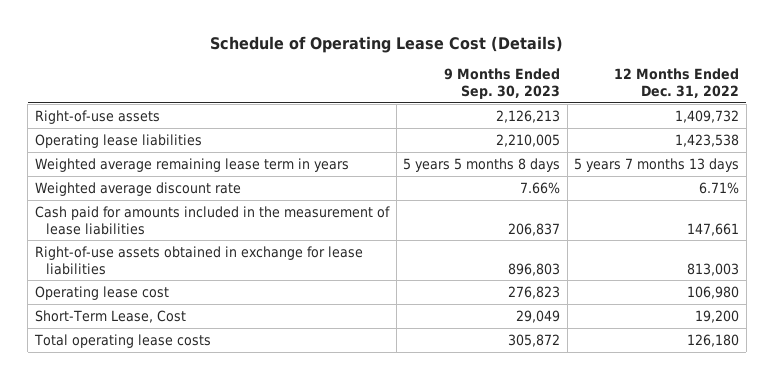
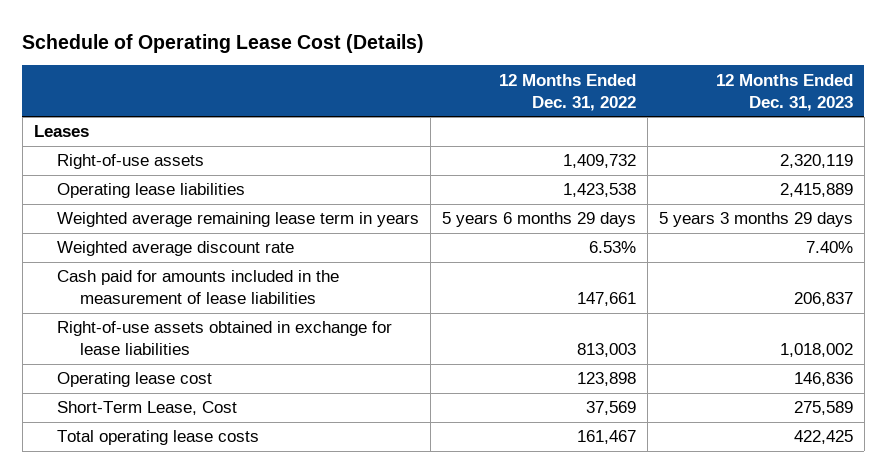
[444,68,561,99] 9 Months Ended Sep. 30, 2023 -> none
none -> [715,73,853,111] 12 Months Ended Dec. 31, 2023
none -> [33,125,89,138] Leases
[574,157,740,172] 5 years 7 months 13 days -> [442,212,637,228] 5 years 6 months 29 days
[699,181,740,194] 6.71% -> [589,241,637,254] 6.53%
[687,285,740,299] 106,980 -> [577,372,637,387] 123,898
[695,309,740,323] 19,200 -> [586,401,637,416] 37,569
[687,333,740,347] 126,180 -> [577,430,637,445] 161,467

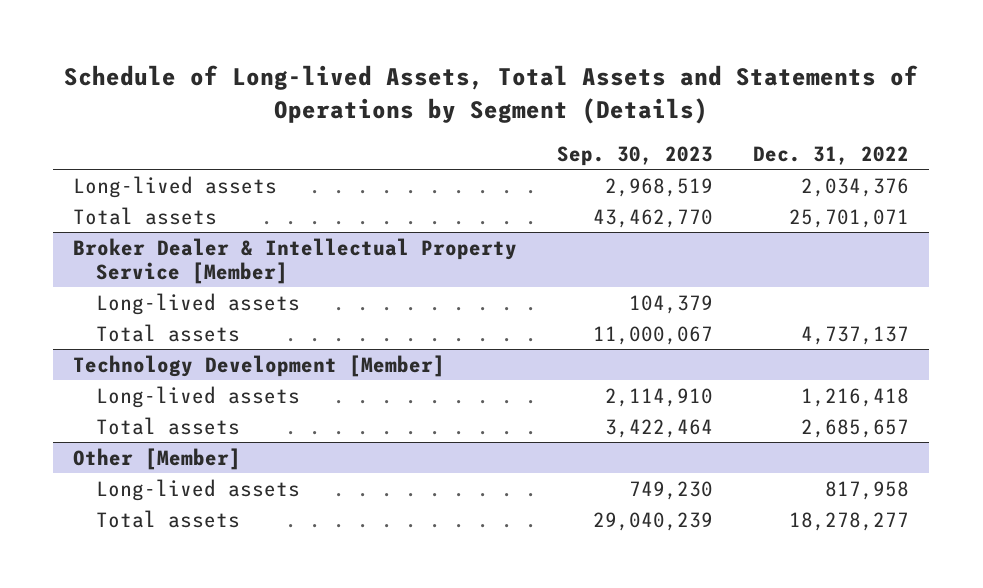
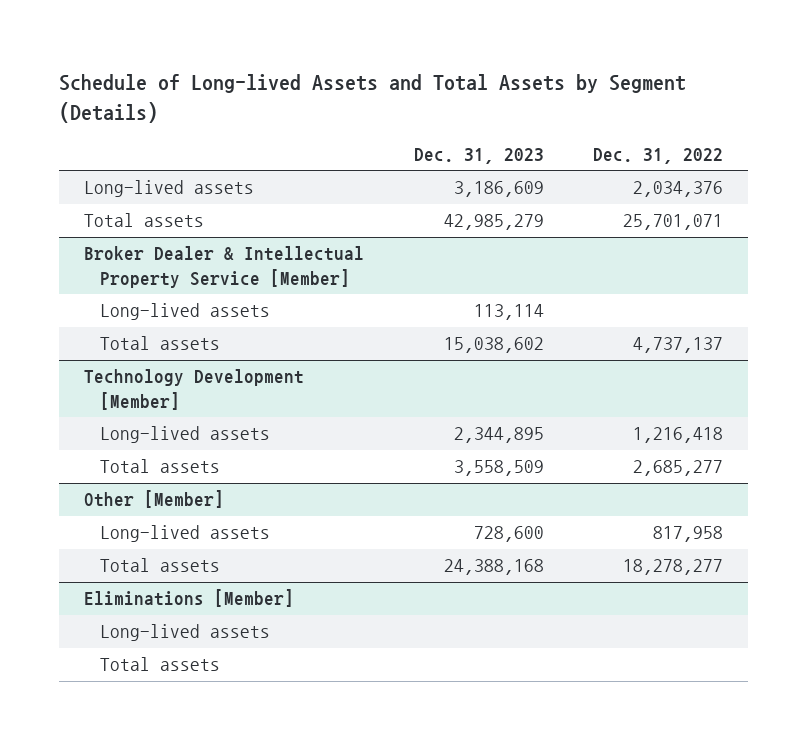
[64,65,919,124] Schedule of Long-lived Assets, Total Assets and Statements of Operations by Segment (Details) -> [59,73,687,123] Schedule of Long-lived Assets and Total Assets by Segment (Details)
[557,145,714,166] Sep. 30, 2023 -> none
none -> [413,148,544,165] Dec. 31, 2023
[801,418,910,438] 2,685,657 -> [633,460,724,477] 2,685,277
none -> [83,589,294,608] Eliminations [Member]
none -> [100,624,271,642] Long-lived assets
none -> [100,657,221,672] Total assets

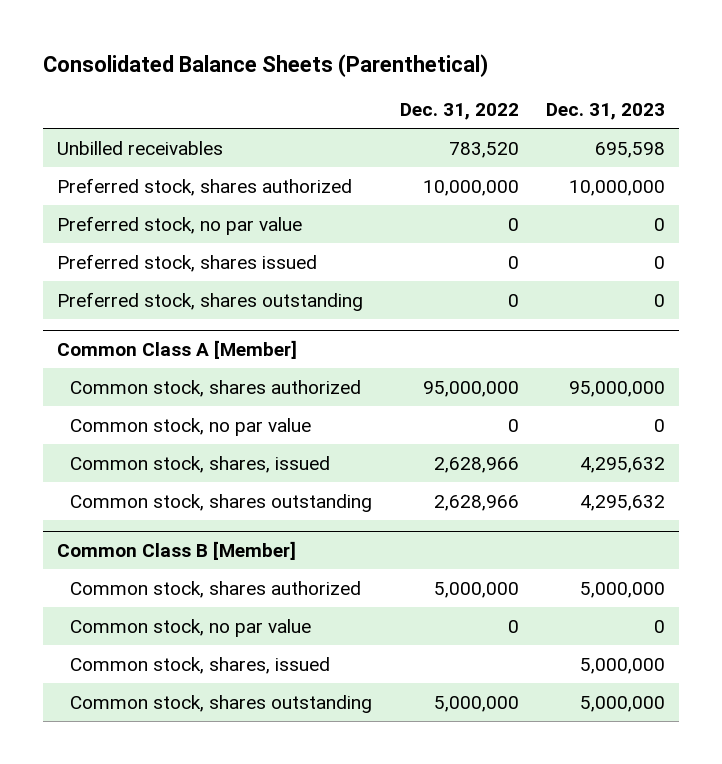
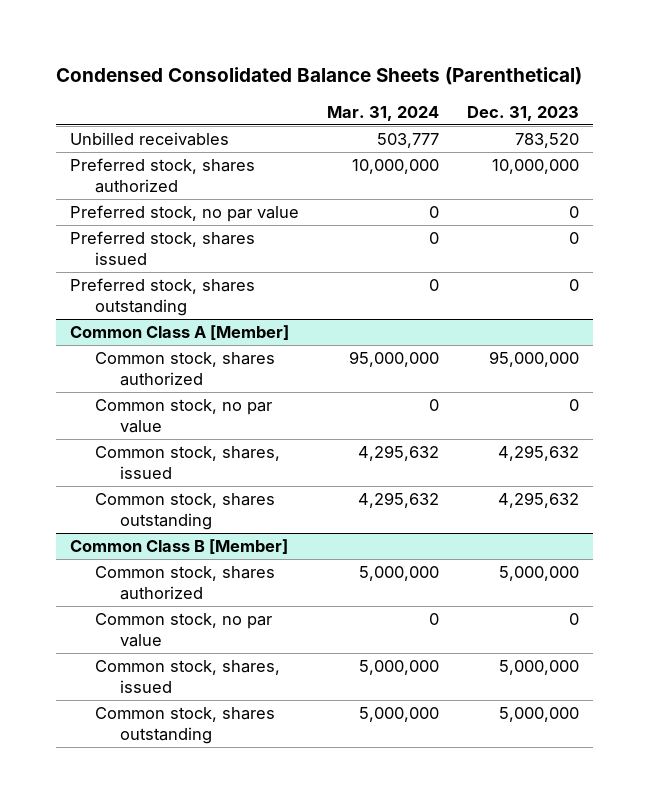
[42,54,488,78] Consolidated Balance Sheets (Parenthetical) -> [56,66,583,85] Condensed Consolidated Balance Sheets (Parenthetical)
[399,103,519,121] Dec. 31, 2022 -> none
none -> [327,105,440,121] Mar. 31, 2024
[595,141,666,158] 695,598 -> [515,133,580,149] 783,520

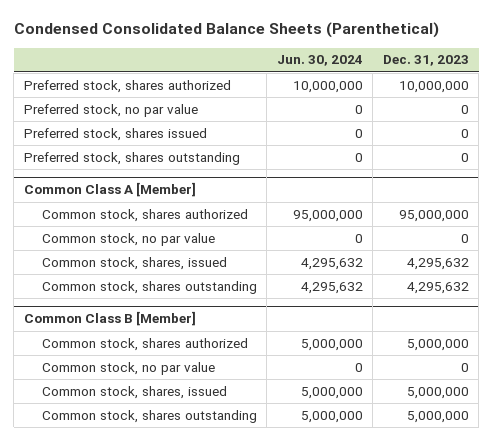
[327,105,440,121] Mar. 31, 2024 -> none
none -> [276,55,363,67] Jun. 30, 2024
[70,132,230,147] Unbilled receivables -> none

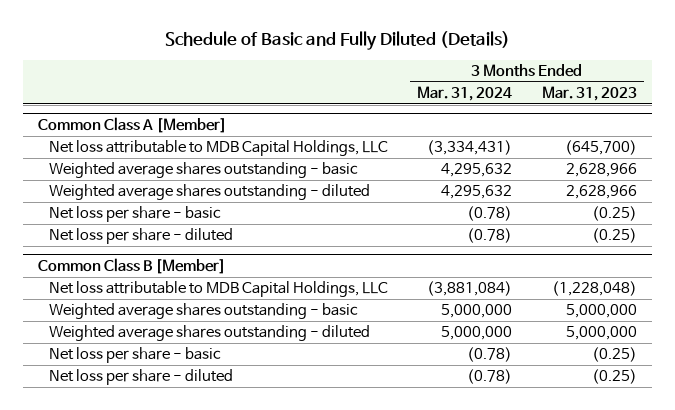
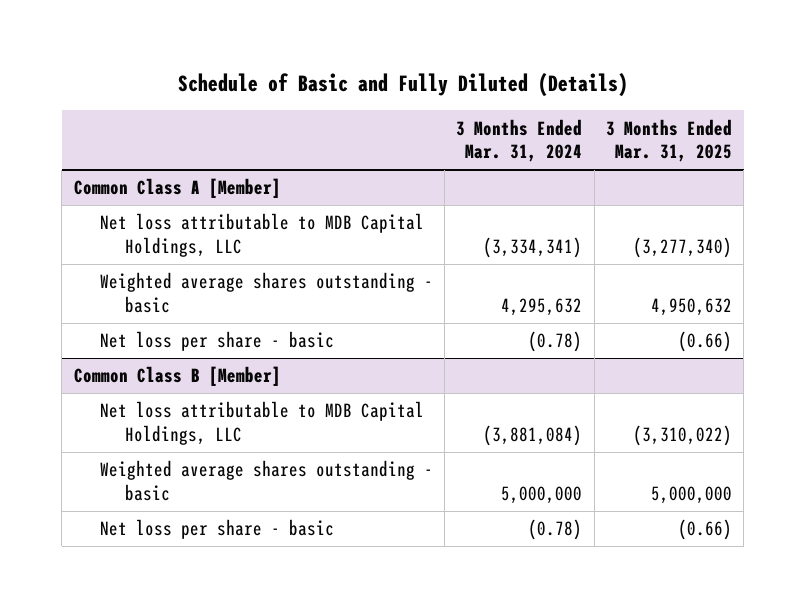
[541,86,637,102] Mar. 31, 2023 -> none
none -> [605,118,732,163] 3 Months Ended Mar. 31, 2025
[427,140,513,156] (3,334,431) -> [483,236,583,258] (3,334,341)
[48,184,370,201] Weighted average shares outstanding - diluted -> none
[48,228,233,245] Net loss per share - diluted -> none
[48,325,370,342] Weighted average shares outstanding - diluted -> none
[48,369,233,386] Net loss per share - diluted -> none

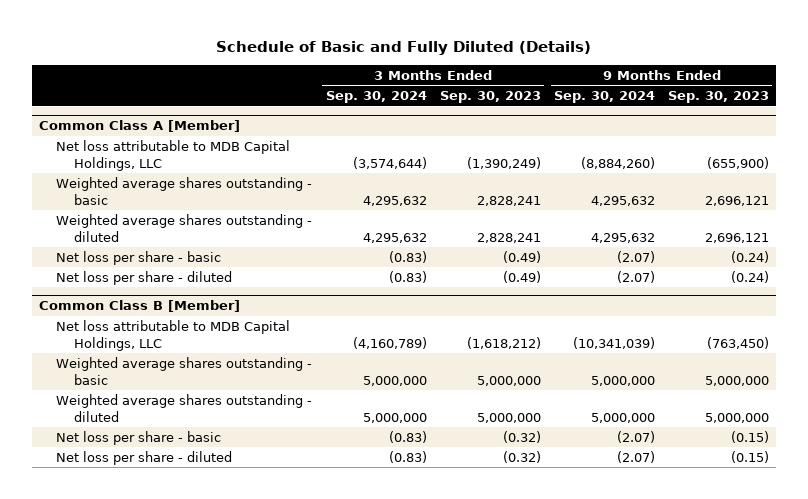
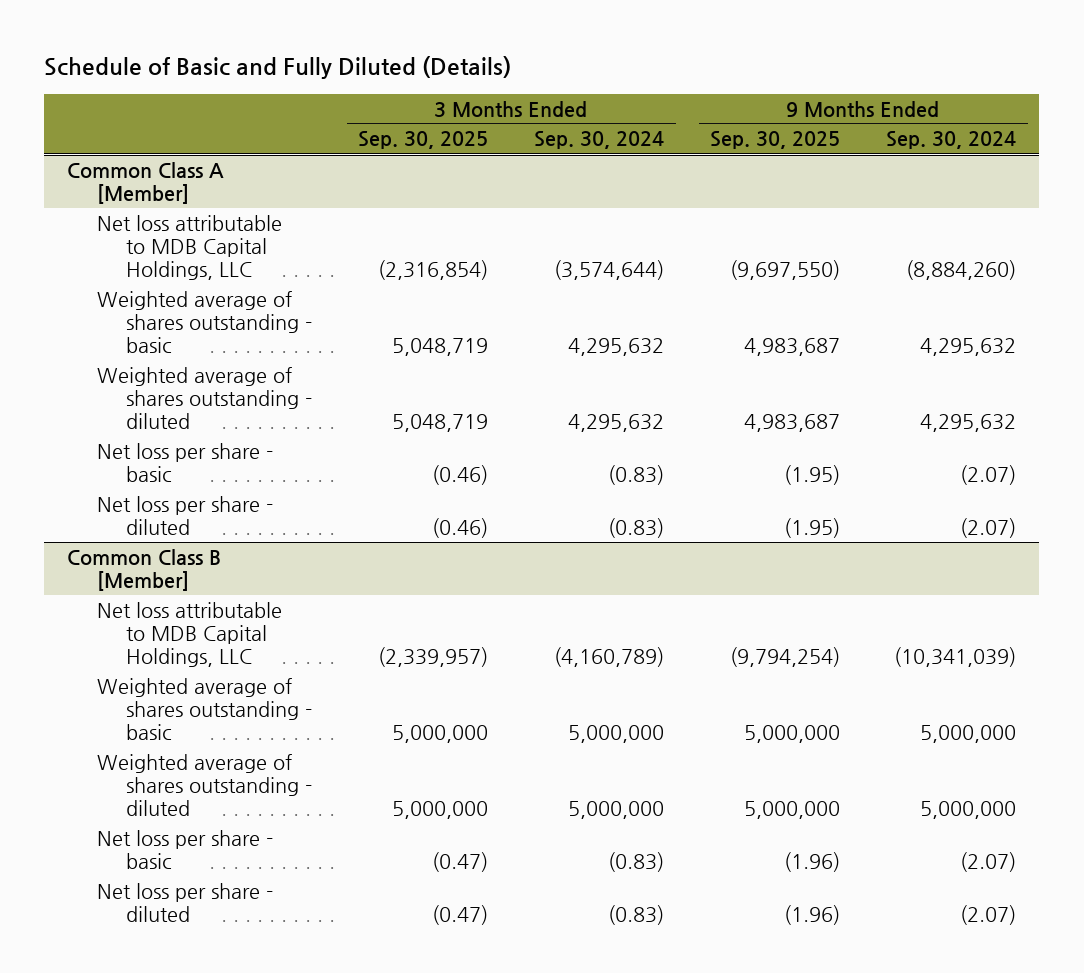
[439,91,541,104] Sep. 30, 2023 -> none
[668,91,770,104] Sep. 30, 2023 -> none
none -> [358,131,489,150] Sep. 30, 2025
none -> [710,131,841,150] Sep. 30, 2025
[56,176,313,205] Weighted average shares outstanding - basic -> [96,290,313,353] Weighted average of shares outstanding - basic
[56,213,313,242] Weighted average shares outstanding - diluted -> [96,366,313,429] Weighted average of shares outstanding - diluted
[56,356,313,385] Weighted average shares outstanding - basic -> [96,677,313,740] Weighted average of shares outstanding - basic
[56,393,313,422] Weighted average shares outstanding - diluted -> [96,753,313,816] Weighted average of shares outstanding - diluted

